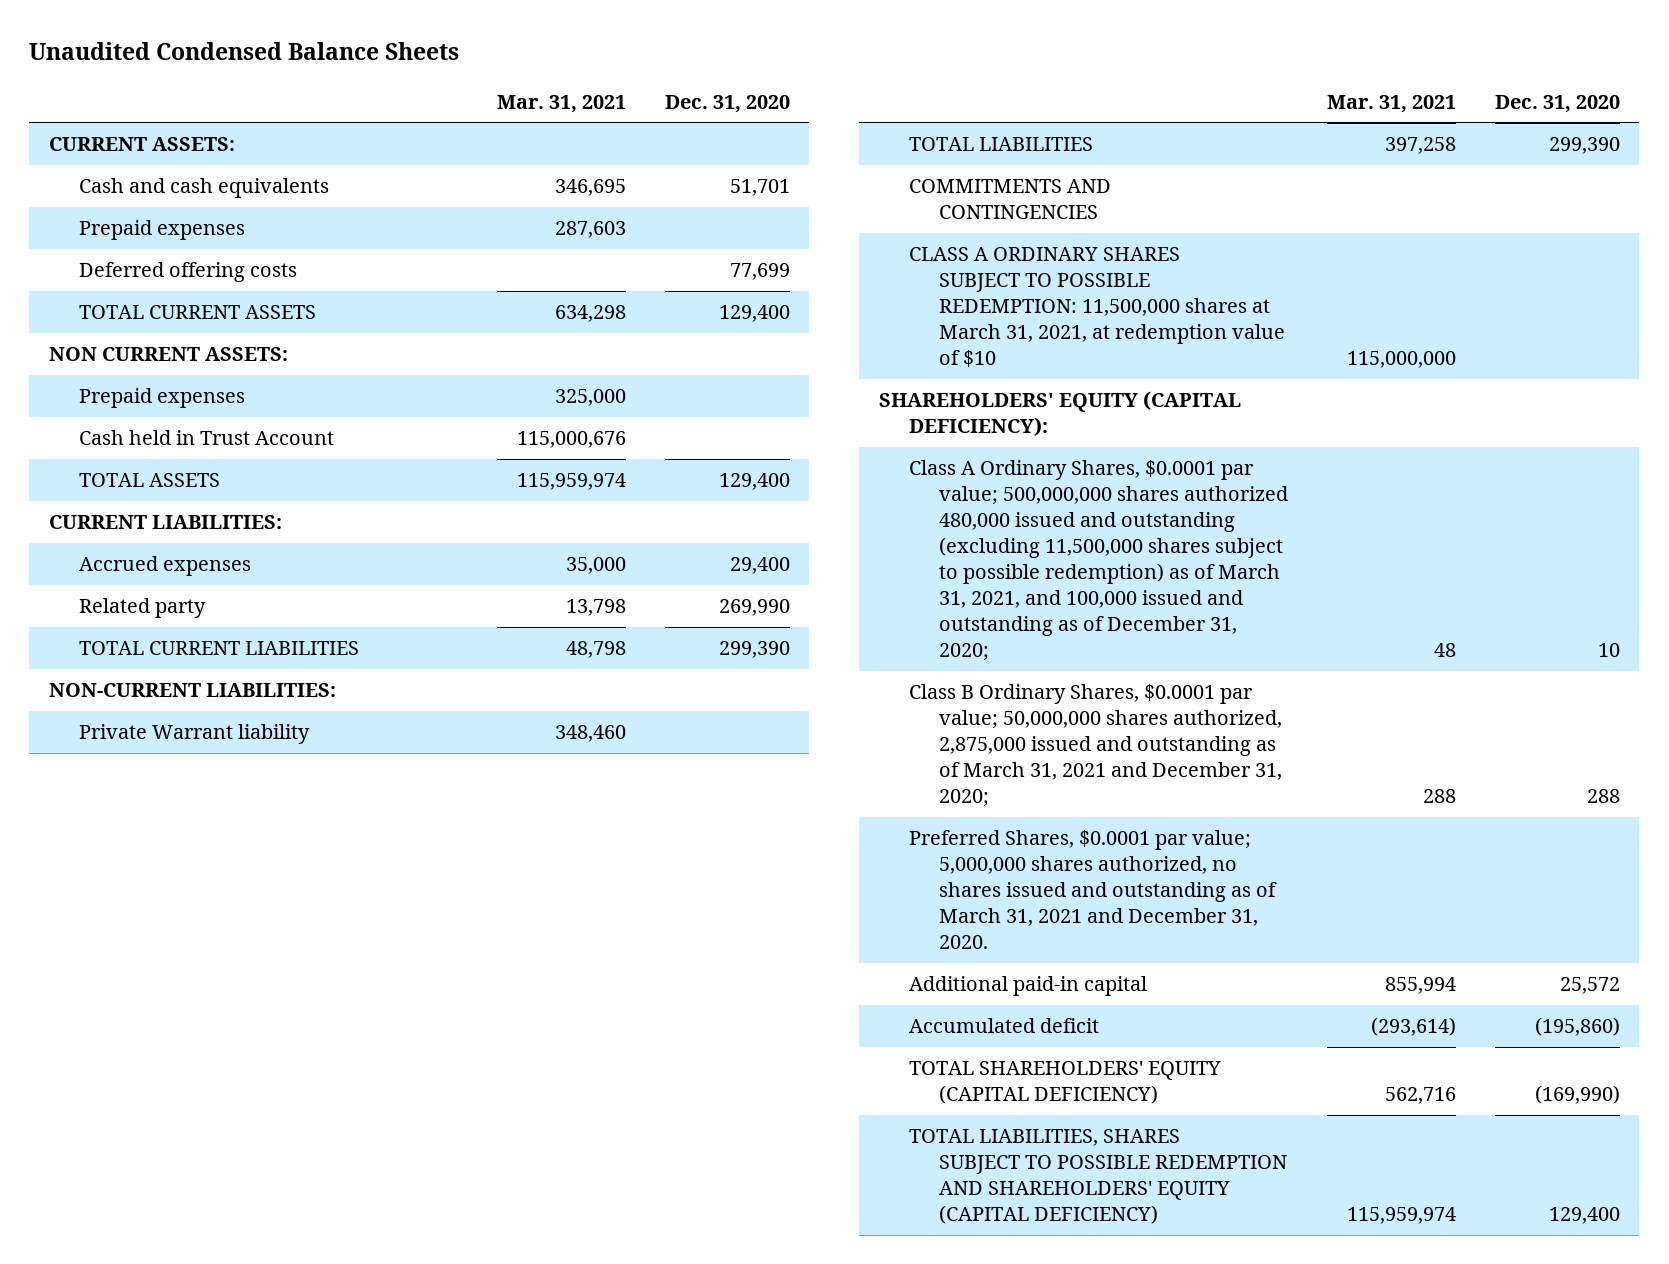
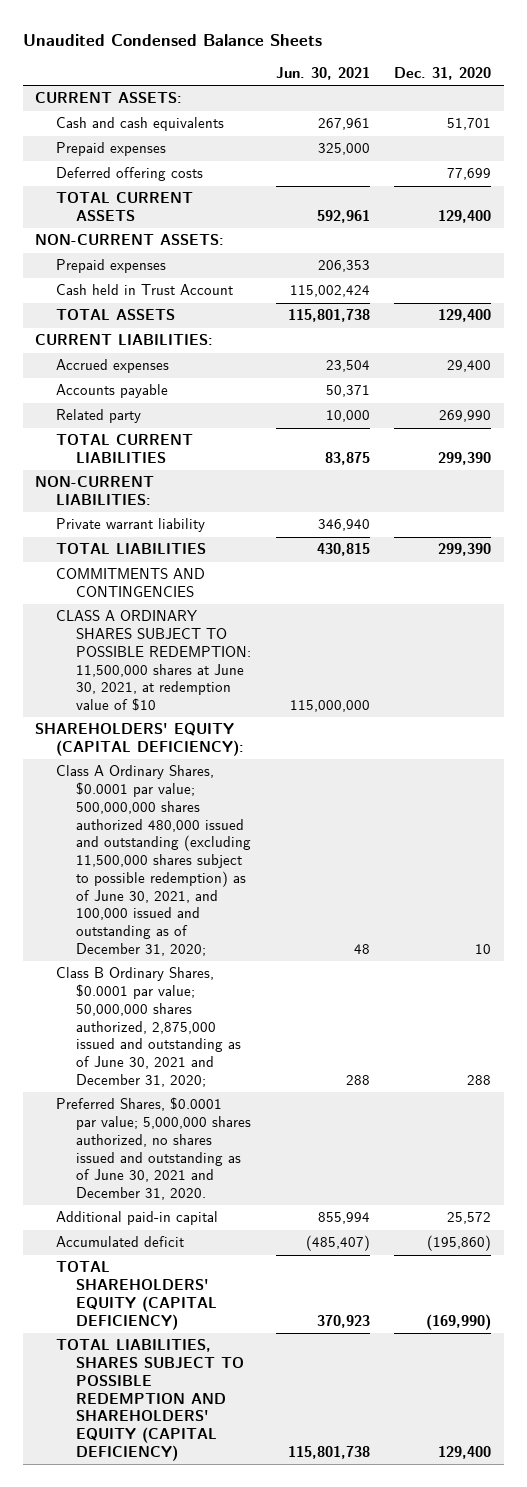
[496,94,626,113] Mar. 31, 2021 -> none
none -> [275,67,370,81] Jun. 30, 2021
[48,347,288,362] NON CURRENT ASSETS: -> [35,234,225,246] NON-CURRENT ASSETS:
none -> [55,384,168,399] Accounts payable
[78,724,310,745] Private Warrant liability -> [55,518,205,533] Private warrant liability
[908,247,1285,368] CLASS A ORDINARY SHARES SUBJECT TO POSSIBLE REDEMPTION: 11,500,000 shares at March 31, 2021, at redemption value of $10 -> [55,610,252,712] CLASS A ORDINARY SHARES SUBJECT TO POSSIBLE REDEMPTION: 11,500,000 shares at June 30, 2021, at redemption value of $10
[908,460,1288,662] Class A Ordinary Shares, $0.0001 par value; 500,000,000 shares authorized 480,000 issued and outstanding (excluding 11,500,000 shares subject to possible redemption) as of March 31, 2021, and 100,000 issued and outstanding as of December 31, 2020; -> [55,765,252,956] Class A Ordinary Shares, $0.0001 par value; 500,000,000 shares authorized 480,000 issued and outstanding (excluding 11,500,000 shares subject to possible redemption) as of June 30, 2021, and 100,000 issued and outstanding as of December 31, 2020;
[908,684,1282,808] Class B Ordinary Shares, $0.0001 par value; 50,000,000 shares authorized, 2,875,000 issued and outstanding as of March 31, 2021 and December 31, 2020; -> [55,967,242,1087] Class B Ordinary Shares, $0.0001 par value; 50,000,000 shares authorized, 2,875,000 issued and outstanding as of June 30, 2021 and December 31, 2020;
[908,830,1277,950] Preferred Shares, $0.0001 par value; 5,000,000 shares authorized, no shares issued and outstanding as of March 31, 2021 and December 31, 2020. -> [55,1097,252,1201] Preferred Shares, $0.0001 par value; 5,000,000 shares authorized, no shares issued and outstanding as of June 30, 2021 and December 31, 2020.

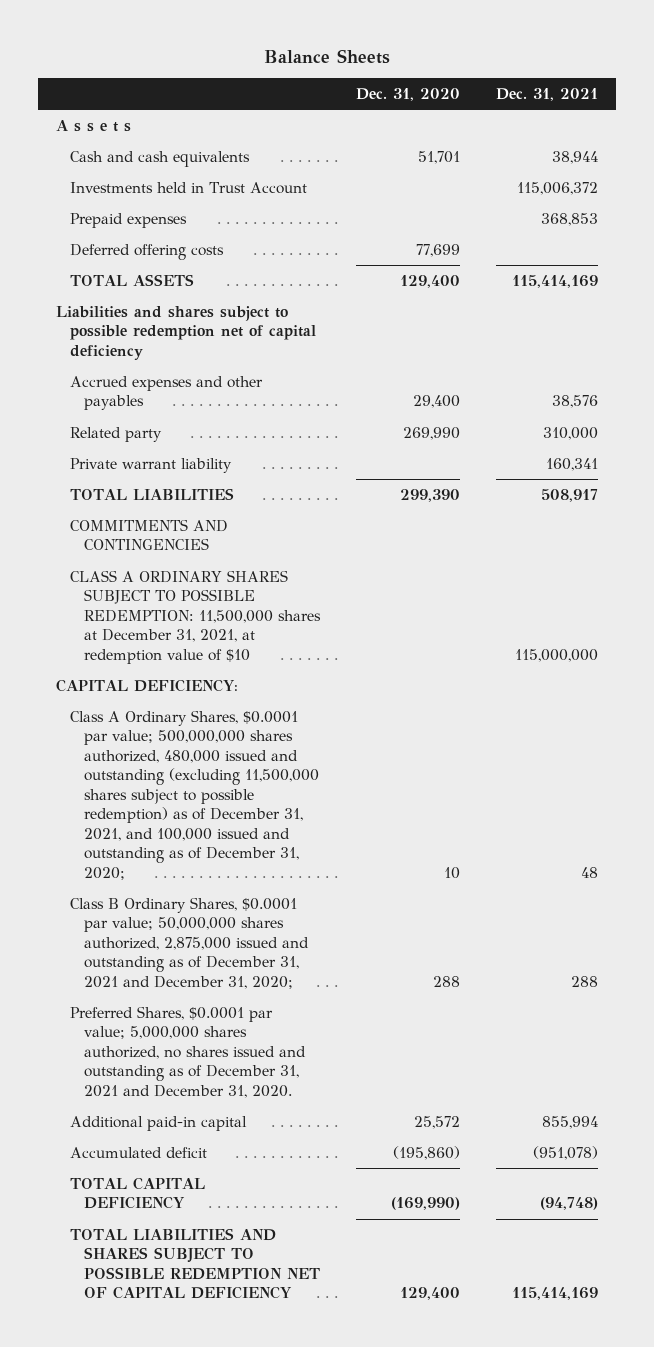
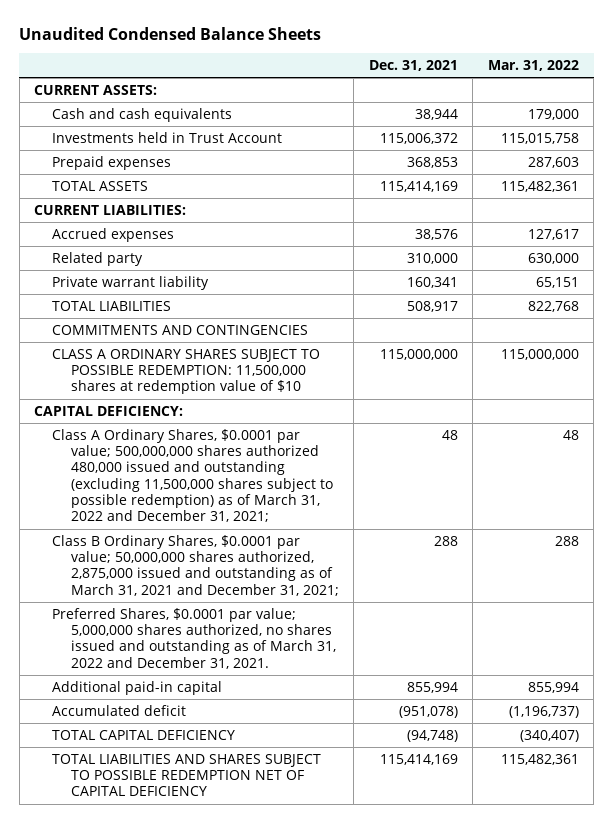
[264,48,391,64] Balance Sheets -> [19,26,322,40] Unaudited Condensed Balance Sheets
[355,88,460,102] Dec. 31, 2020 -> none
none -> [487,59,579,71] Mar. 31, 2022
[56,119,132,132] A s s e t s -> none
none -> [34,84,158,95] CURRENT ASSETS:
[70,243,225,260] Deferred offering costs -> none
[56,305,317,360] Liabilities and shares subject to possible redemption net of capital deficiency -> none
none -> [34,204,187,215] CURRENT LIABILITIES:
[70,375,264,411] Accrued expenses and other payables -> [52,227,175,242] Accrued expenses
[70,569,321,664] CLASS A ORDINARY SHARES SUBJECT TO POSSIBLE REDEMPTION: 11,500,000 shares at December 31, 2021, at redemption value of $10 -> [52,348,321,395] CLASS A ORDINARY SHARES SUBJECT TO POSSIBLE REDEMPTION: 11,500,000 shares at redemption value of $10
[70,709,319,880] Class A Ordinary Shares, $0.0001 par value; 500,000,000 shares authorized, 480,000 issued and outstanding (excluding 11,500,000 shares subject to possible redemption) as of December 31, 2021, and 100,000 issued and outstanding as of December 31, 2020; -> [52,428,333,523] Class A Ordinary Shares, $0.0001 par value; 500,000,000 shares authorized 480,000 issued and outstanding (excluding 11,500,000 shares subject to possible redemption) as of March 31, 2022 and December 31, 2021;
[70,896,309,989] Class B Ordinary Shares, $0.0001 par value; 50,000,000 shares authorized, 2,875,000 issued and outstanding as of December 31, 2021 and December 31, 2020; -> [52,534,339,596] Class B Ordinary Shares, $0.0001 par value; 50,000,000 shares authorized, 2,875,000 issued and outstanding as of March 31, 2021 and December 31, 2021;
[70,1005,306,1098] Preferred Shares, $0.0001 par value; 5,000,000 shares authorized, no shares issued and outstanding as of December 31, 2021 and December 31, 2020. -> [52,607,336,669] Preferred Shares, $0.0001 par value; 5,000,000 shares authorized, no shares issued and outstanding as of March 31, 2022 and December 31, 2021.

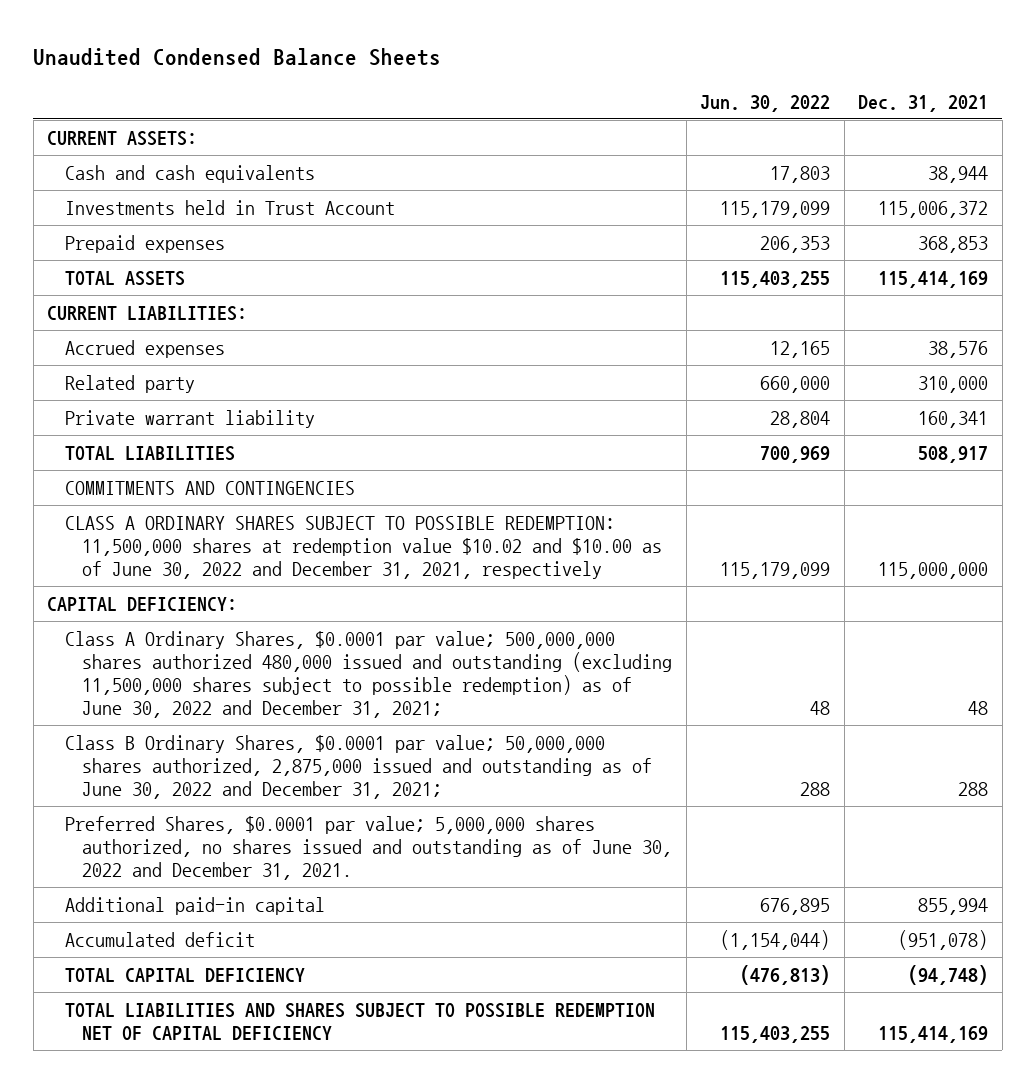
[487,59,579,71] Mar. 31, 2022 -> none
none -> [700,94,831,112] Jun. 30, 2022
[52,348,321,395] CLASS A ORDINARY SHARES SUBJECT TO POSSIBLE REDEMPTION: 11,500,000 shares at redemption value of $10 -> [64,516,662,579] CLASS A ORDINARY SHARES SUBJECT TO POSSIBLE REDEMPTION: 11,500,000 shares at redemption value $10.02 and $10.00 as of June 30, 2022 and December 31, 2021, respectively
[52,428,333,523] Class A Ordinary Shares, $0.0001 par value; 500,000,000 shares authorized 480,000 issued and outstanding (excluding 11,500,000 shares subject to possible redemption) as of March 31, 2022 and December 31, 2021; -> [64,631,672,718] Class A Ordinary Shares, $0.0001 par value; 500,000,000 shares authorized 480,000 issued and outstanding (excluding 11,500,000 shares subject to possible redemption) as of June 30, 2022 and December 31, 2021;
[52,534,339,596] Class B Ordinary Shares, $0.0001 par value; 50,000,000 shares authorized, 2,875,000 issued and outstanding as of March 31, 2021 and December 31, 2021; -> [64,735,652,799] Class B Ordinary Shares, $0.0001 par value; 50,000,000 shares authorized, 2,875,000 issued and outstanding as of June 30, 2022 and December 31, 2021;
[52,607,336,669] Preferred Shares, $0.0001 par value; 5,000,000 shares authorized, no shares issued and outstanding as of March 31, 2022 and December 31, 2021. -> [64,816,672,880] Preferred Shares, $0.0001 par value; 5,000,000 shares authorized, no shares issued and outstanding as of June 30, 2022 and December 31, 2021.

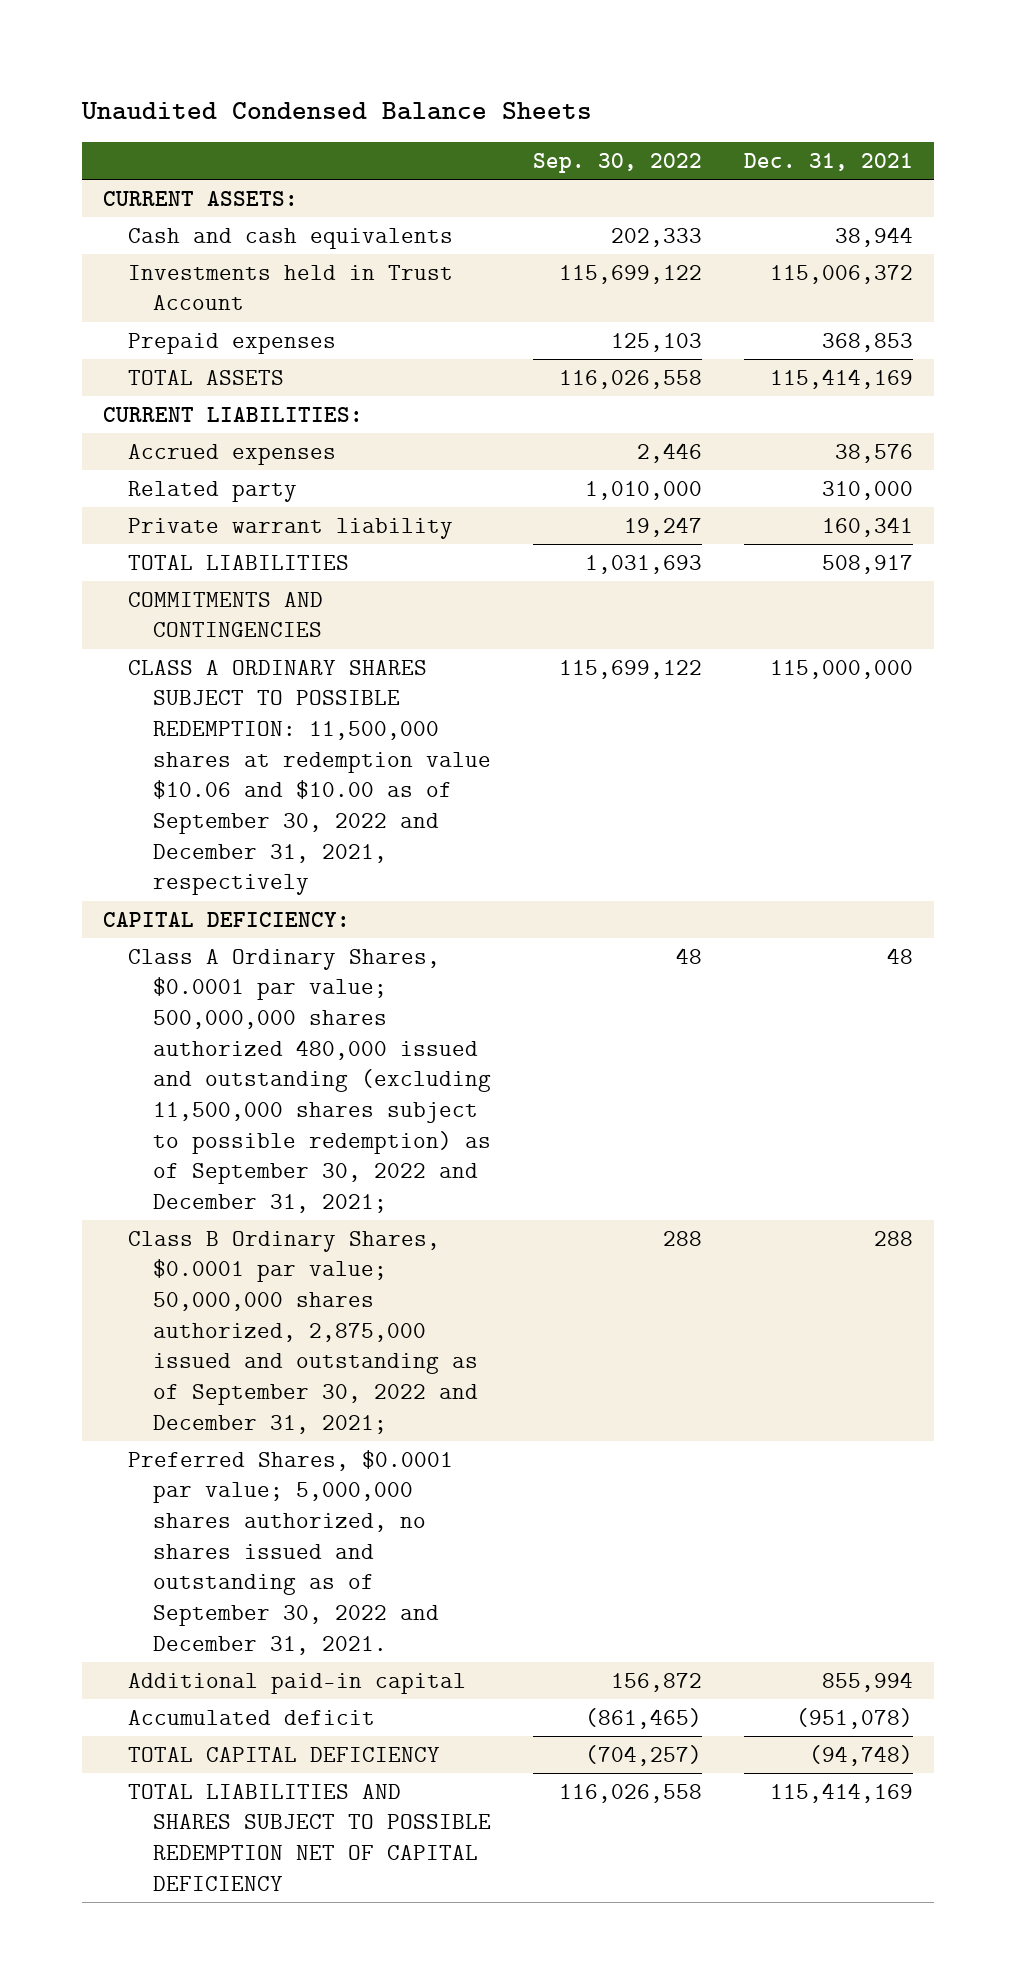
[700,94,831,112] Jun. 30, 2022 -> none
none -> [533,153,703,174] Sep. 30, 2022
[64,516,662,579] CLASS A ORDINARY SHARES SUBJECT TO POSSIBLE REDEMPTION: 11,500,000 shares at redemption value $10.02 and $10.00 as of June 30, 2022 and December 31, 2021, respectively -> [127,659,492,896] CLASS A ORDINARY SHARES SUBJECT TO POSSIBLE REDEMPTION: 11,500,000 shares at redemption value $10.06 and $10.00 as of September 30, 2022 and December 31, 2021, respectively
[64,631,672,718] Class A Ordinary Shares, $0.0001 par value; 500,000,000 shares authorized 480,000 issued and outstanding (excluding 11,500,000 shares subject to possible redemption) as of June 30, 2022 and December 31, 2021; -> [127,948,492,1213] Class A Ordinary Shares, $0.0001 par value; 500,000,000 shares authorized 480,000 issued and outstanding (excluding 11,500,000 shares subject to possible redemption) as of September 30, 2022 and December 31, 2021;
[64,735,652,799] Class B Ordinary Shares, $0.0001 par value; 50,000,000 shares authorized, 2,875,000 issued and outstanding as of June 30, 2022 and December 31, 2021; -> [127,1230,479,1434] Class B Ordinary Shares, $0.0001 par value; 50,000,000 shares authorized, 2,875,000 issued and outstanding as of September 30, 2022 and December 31, 2021;
[64,816,672,880] Preferred Shares, $0.0001 par value; 5,000,000 shares authorized, no shares issued and outstanding as of June 30, 2022 and December 31, 2021. -> [127,1449,453,1655] Preferred Shares, $0.0001 par value; 5,000,000 shares authorized, no shares issued and outstanding as of September 30, 2022 and December 31, 2021.

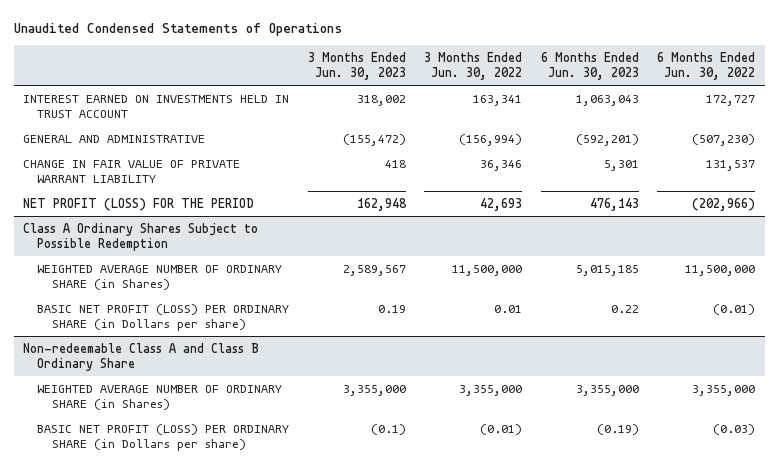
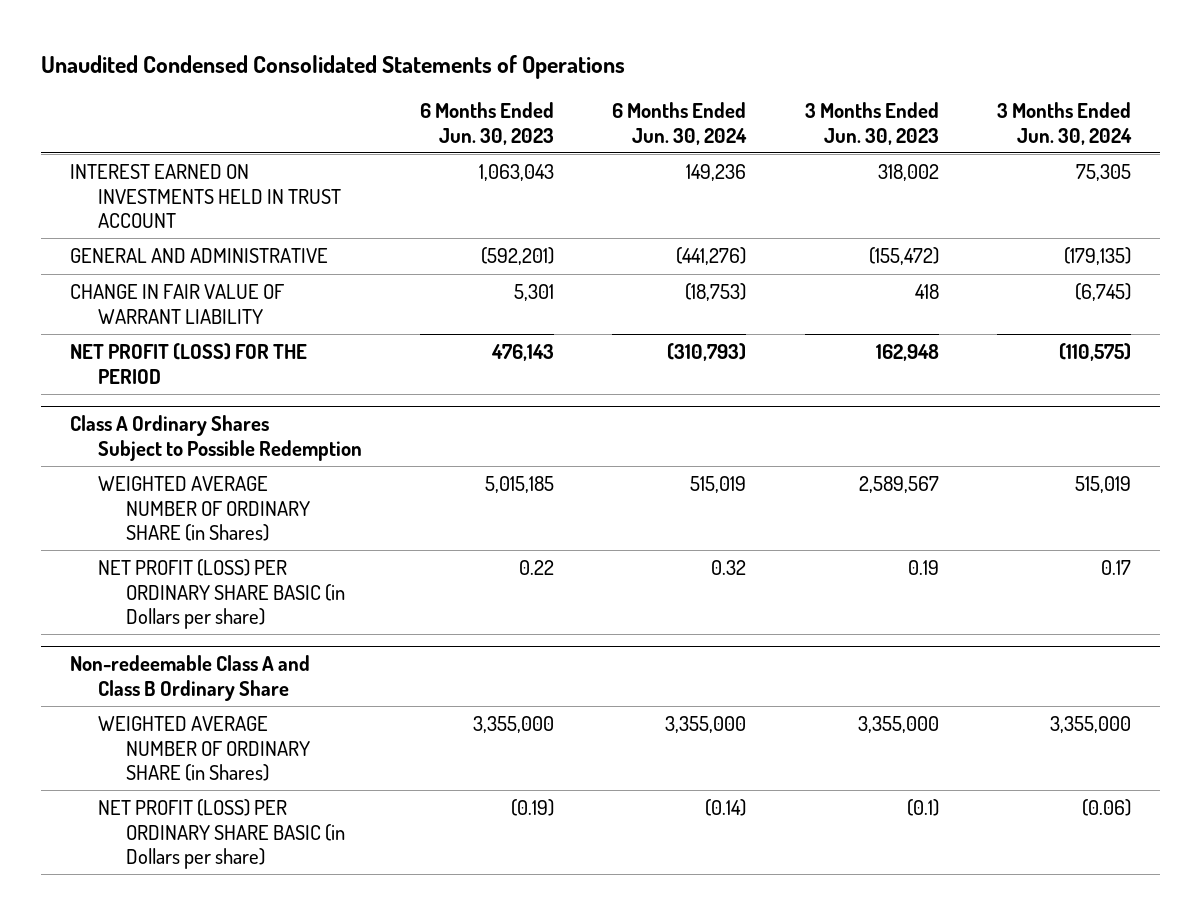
[14,23,343,37] Unaudited Condensed Statements of Operations -> [40,54,625,79] Unaudited Condensed Consolidated Statements of Operations
[424,51,523,81] 3 Months Ended Jun. 30, 2022 -> none
[657,51,756,81] 6 Months Ended Jun. 30, 2022 -> none
none -> [612,102,748,145] 6 Months Ended Jun. 30, 2024
none -> [996,102,1132,145] 3 Months Ended Jun. 30, 2024
[23,159,241,183] CHANGE IN FAIR VALUE OF PRIVATE WARRANT LIABILITY -> [70,284,286,324] CHANGE IN FAIR VALUE OF WARRANT LIABILITY
[37,303,290,331] BASIC NET PROFIT (LOSS) PER ORDINARY SHARE (in Dollars per share) -> [97,559,345,630] NET PROFIT (LOSS) PER ORDINARY SHARE BASIC (in Dollars per share)
[37,423,290,451] BASIC NET PROFIT (LOSS) PER ORDINARY SHARE (in Dollars per share) -> [97,799,345,870] NET PROFIT (LOSS) PER ORDINARY SHARE BASIC (in Dollars per share)

